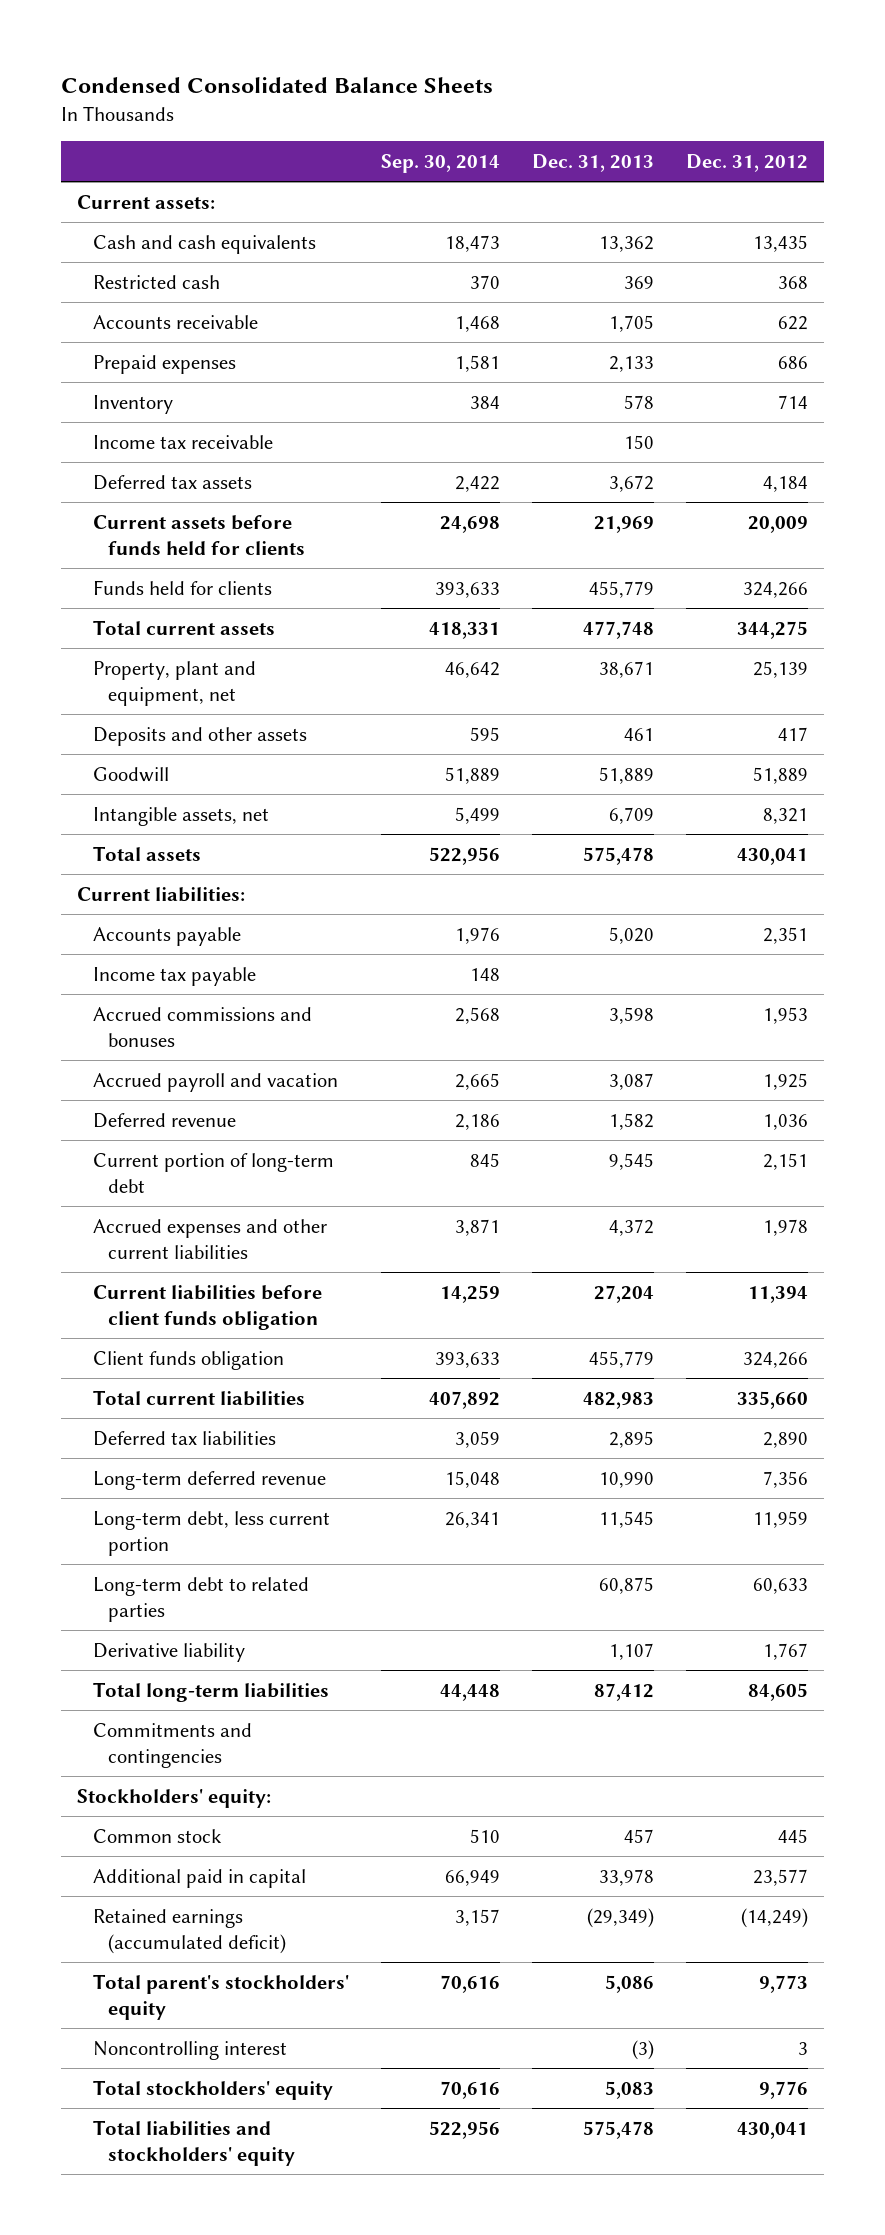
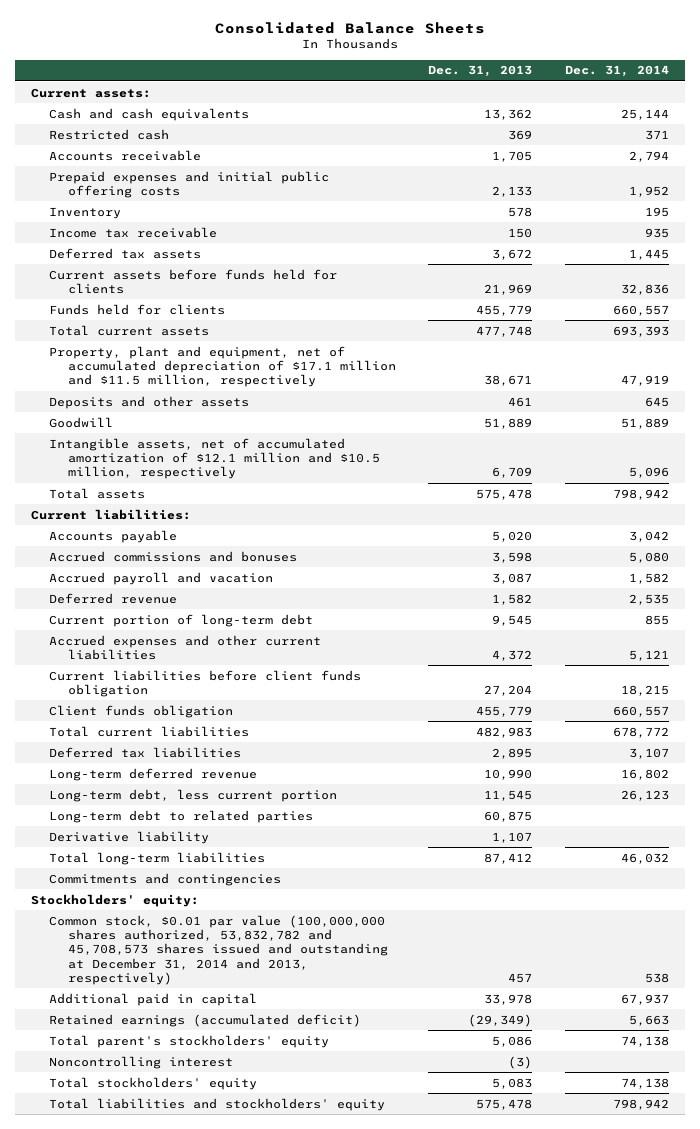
[60,76,493,93] Condensed Consolidated Balance Sheets -> [214,21,485,34] Consolidated Balance Sheets
[380,153,500,173] Sep. 30, 2014 -> none
[685,153,808,172] Dec. 31, 2012 -> none
none -> [564,65,669,78] Dec. 31, 2014
[92,354,236,374] Prepaid expenses -> [49,170,330,198] Prepaid expenses and initial public offering costs
[92,660,256,706] Property, plant and equipment, net -> [49,345,396,388] Property, plant and equipment, net of accumulated depreciation of $17.1 million and $11.5 million, respectively
[92,806,269,826] Intangible assets, net -> [49,437,380,480] Intangible assets, net of accumulated amortization of $12.1 million and $10.5 million, respectively
[92,966,256,986] Income tax payable -> none
[92,1828,222,1843] Common stock -> [49,914,388,986] Common stock, $0.01 par value (100,000,000 shares authorized, 53,832,782 and 45,708,573 shares issued and outstanding at December 31, 2014 and 2013, respectively)

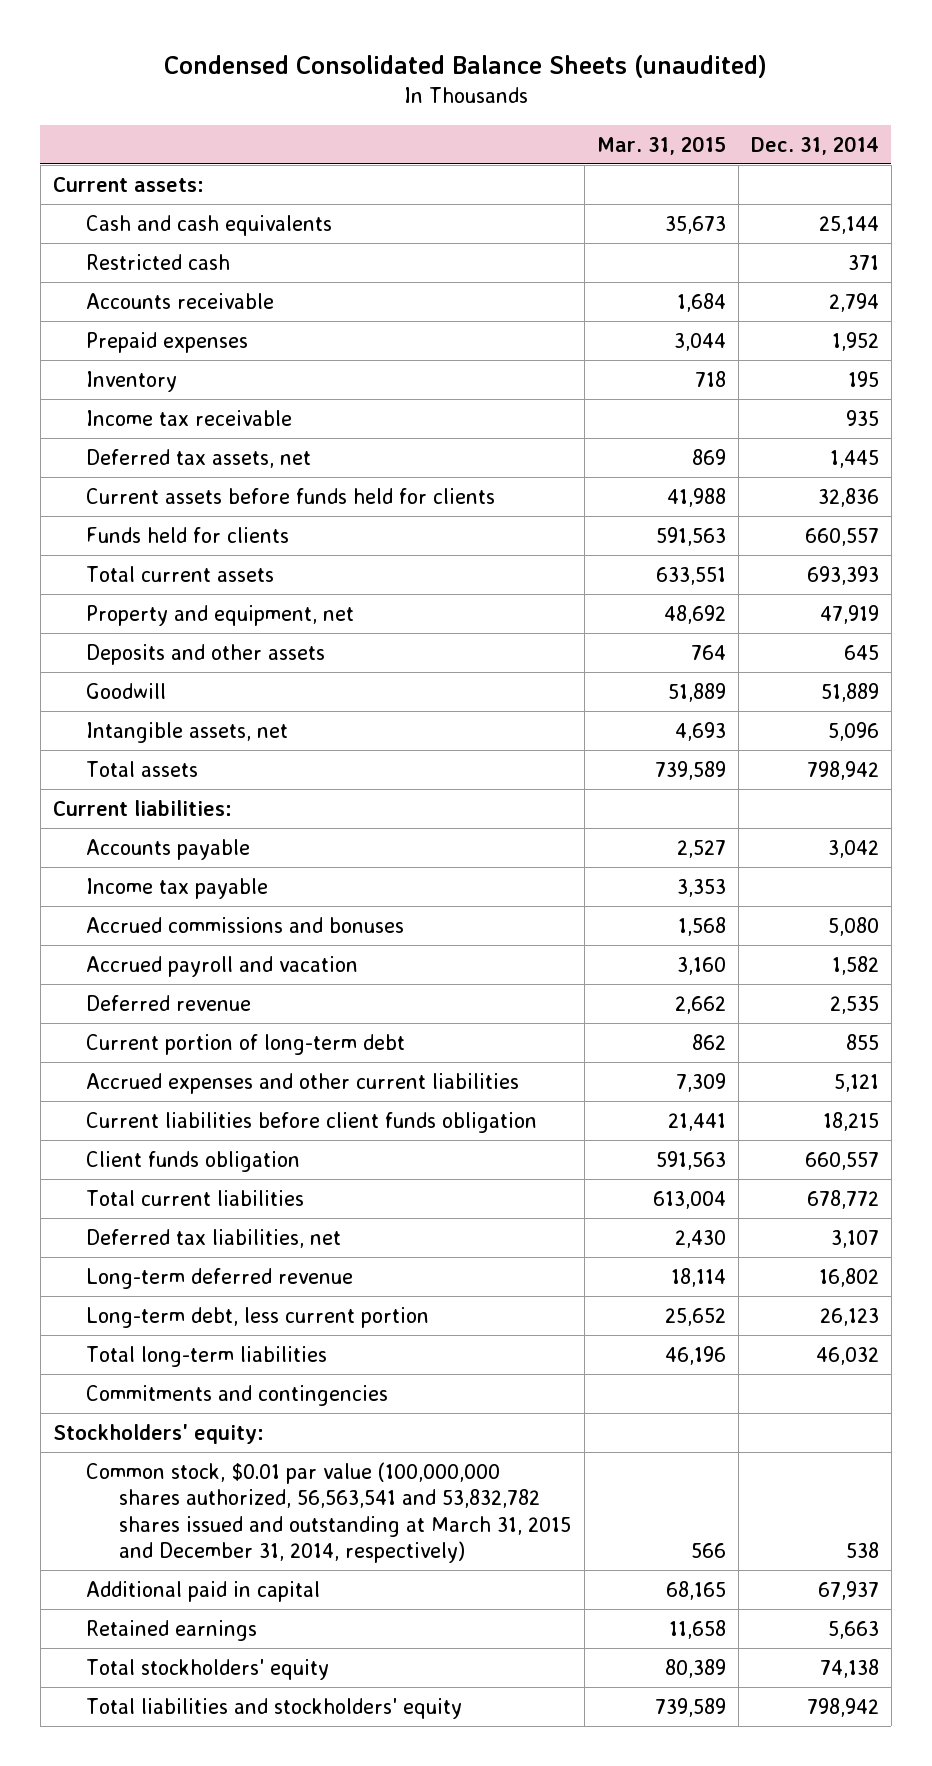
[214,21,485,34] Consolidated Balance Sheets -> [163,55,767,79] Condensed Consolidated Balance Sheets (unaudited)
[428,65,533,78] Dec. 31, 2013 -> none
none -> [596,135,726,155] Mar. 31, 2015
[49,170,330,198] Prepaid expenses and initial public offering costs -> [86,331,249,353] Prepaid expenses
[49,247,202,259] Deferred tax assets -> [86,448,312,468] Deferred tax assets, net
[49,345,396,388] Property, plant and equipment, net of accumulated depreciation of $17.1 million and $11.5 million, respectively -> [86,604,355,626] Property and equipment, net
[49,437,380,480] Intangible assets, net of accumulated amortization of $12.1 million and $10.5 million, respectively -> [86,721,289,743] Intangible assets, net
none -> [86,877,269,899] Income tax payable
[49,746,242,758] Deferred tax liabilities -> [86,1228,342,1248] Deferred tax liabilities, net
[49,809,314,823] Long-term debt to related parties -> none
[49,830,210,844] Derivative liability -> none
[49,914,388,986] Common stock, $0.01 par value (100,000,000 shares authorized, 53,832,782 and 45,708,573 shares issued and outstanding at December 31, 2014 and 2013, respectively) -> [86,1461,572,1564] Common stock, $0.01 par value (100,000,000 shares authorized, 56,563,541 and 53,832,782 shares issued and outstanding at March 31, 2015 and December 31, 2014, respectively)
[49,1034,330,1048] Total parent's stockholders' equity -> none
[49,1055,234,1069] Noncontrolling interest -> none
[49,1013,362,1027] Retained earnings (accumulated deficit) -> [86,1619,258,1641] Retained earnings

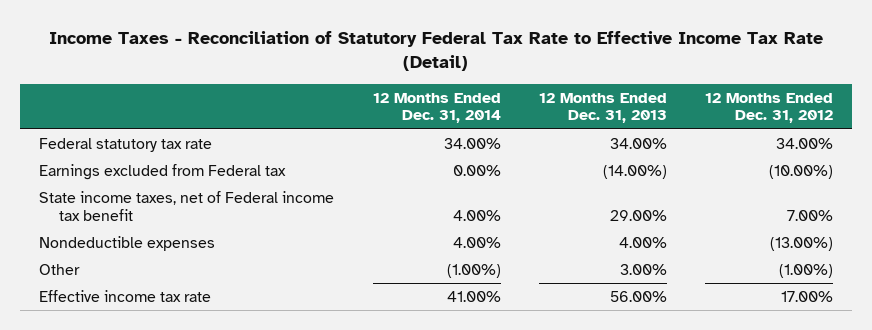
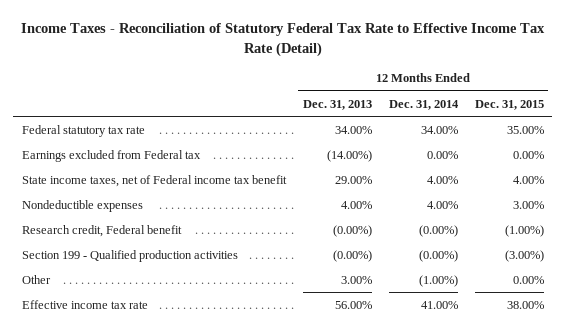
[704,92,833,124] 12 Months Ended Dec. 31, 2012 -> none
none -> [474,99,544,110] Dec. 31, 2015
none -> [21,224,182,237] Research credit, Federal benefit
none -> [21,249,238,262] Section 199 - Qualified production activities

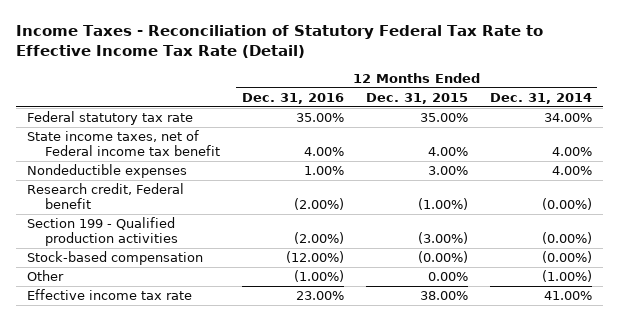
[302,99,372,110] Dec. 31, 2013 -> none
none -> [241,92,344,104] Dec. 31, 2016
[21,149,201,162] Earnings excluded from Federal tax -> none
none -> [27,251,204,266] Stock-based compensation

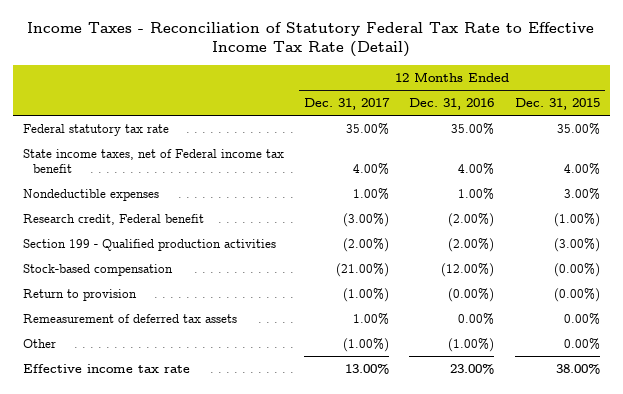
[489,92,592,104] Dec. 31, 2014 -> none
none -> [304,98,391,111] Dec. 31, 2017
none -> [23,288,138,301] Return to provision
none -> [23,313,238,323] Remeasurement of deferred tax assets

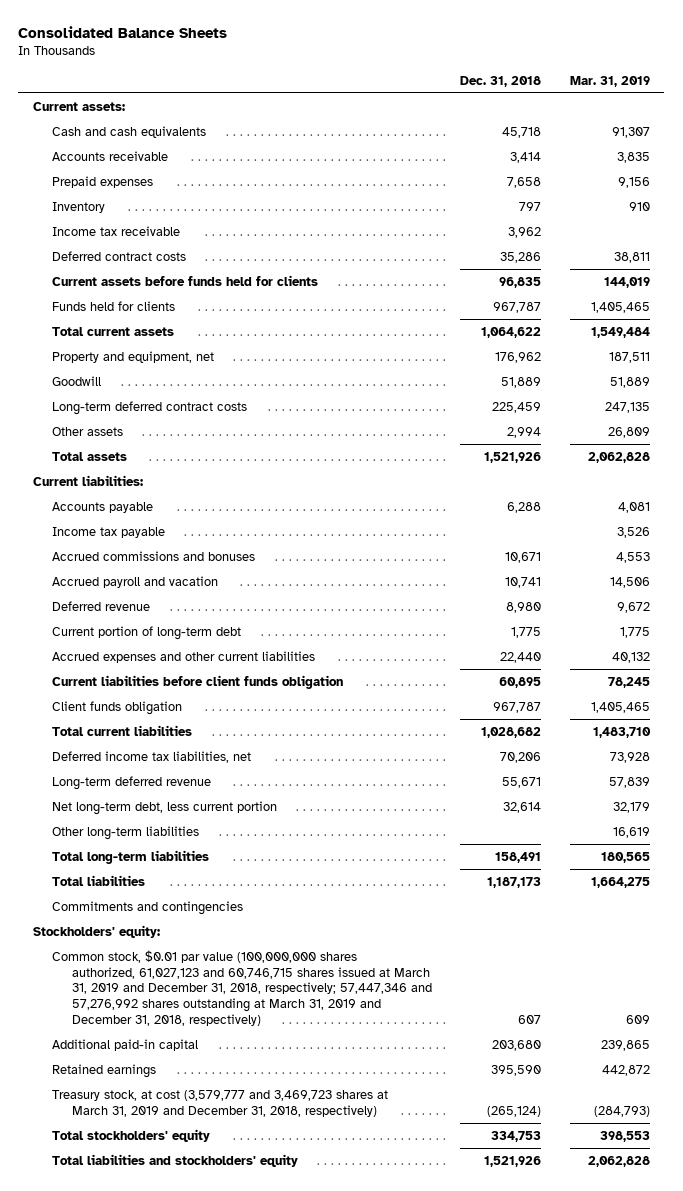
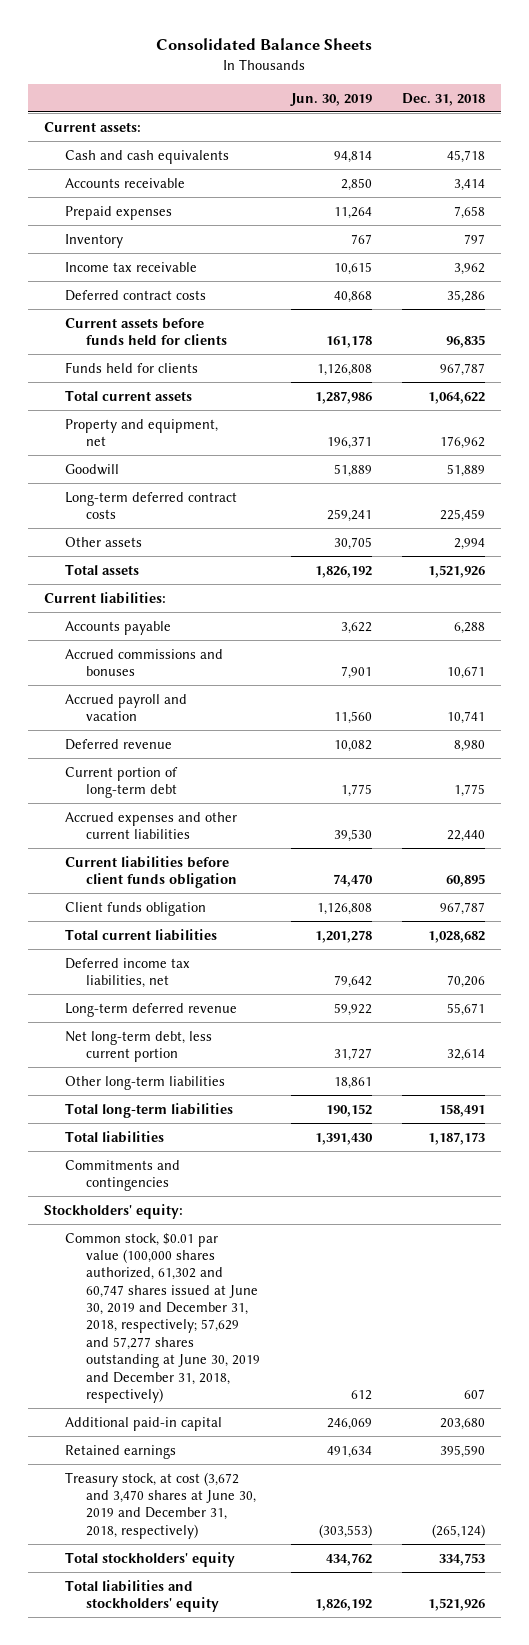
[570,75,651,87] Mar. 31, 2019 -> none
none -> [289,92,372,106] Jun. 30, 2019
[52,526,166,538] Income tax payable -> none
[52,949,432,1026] Common stock, $0.01 par value (100,000,000 shares authorized, 61,027,123 and 60,746,715 shares issued at March 31, 2019 and December 31, 2018, respectively; 57,447,346 and 57,276,992 shares outstanding at March 31, 2019 and December 31, 2018, respectively) -> [64,1232,261,1403] Common stock, $0.01 par value (100,000 shares authorized, 61,302 and 60,747 shares issued at June 30, 2019 and December 31, 2018, respectively; 57,629 and 57,277 shares outstanding at June 30, 2019 and December 31, 2018, respectively)
[52,1089,389,1117] Treasury stock, at cost (3,579,777 and 3,469,723 shares at March 31, 2019 and December 31, 2018, respectively) -> [64,1471,257,1539] Treasury stock, at cost (3,672 and 3,470 shares at June 30, 2019 and December 31, 2018, respectively)

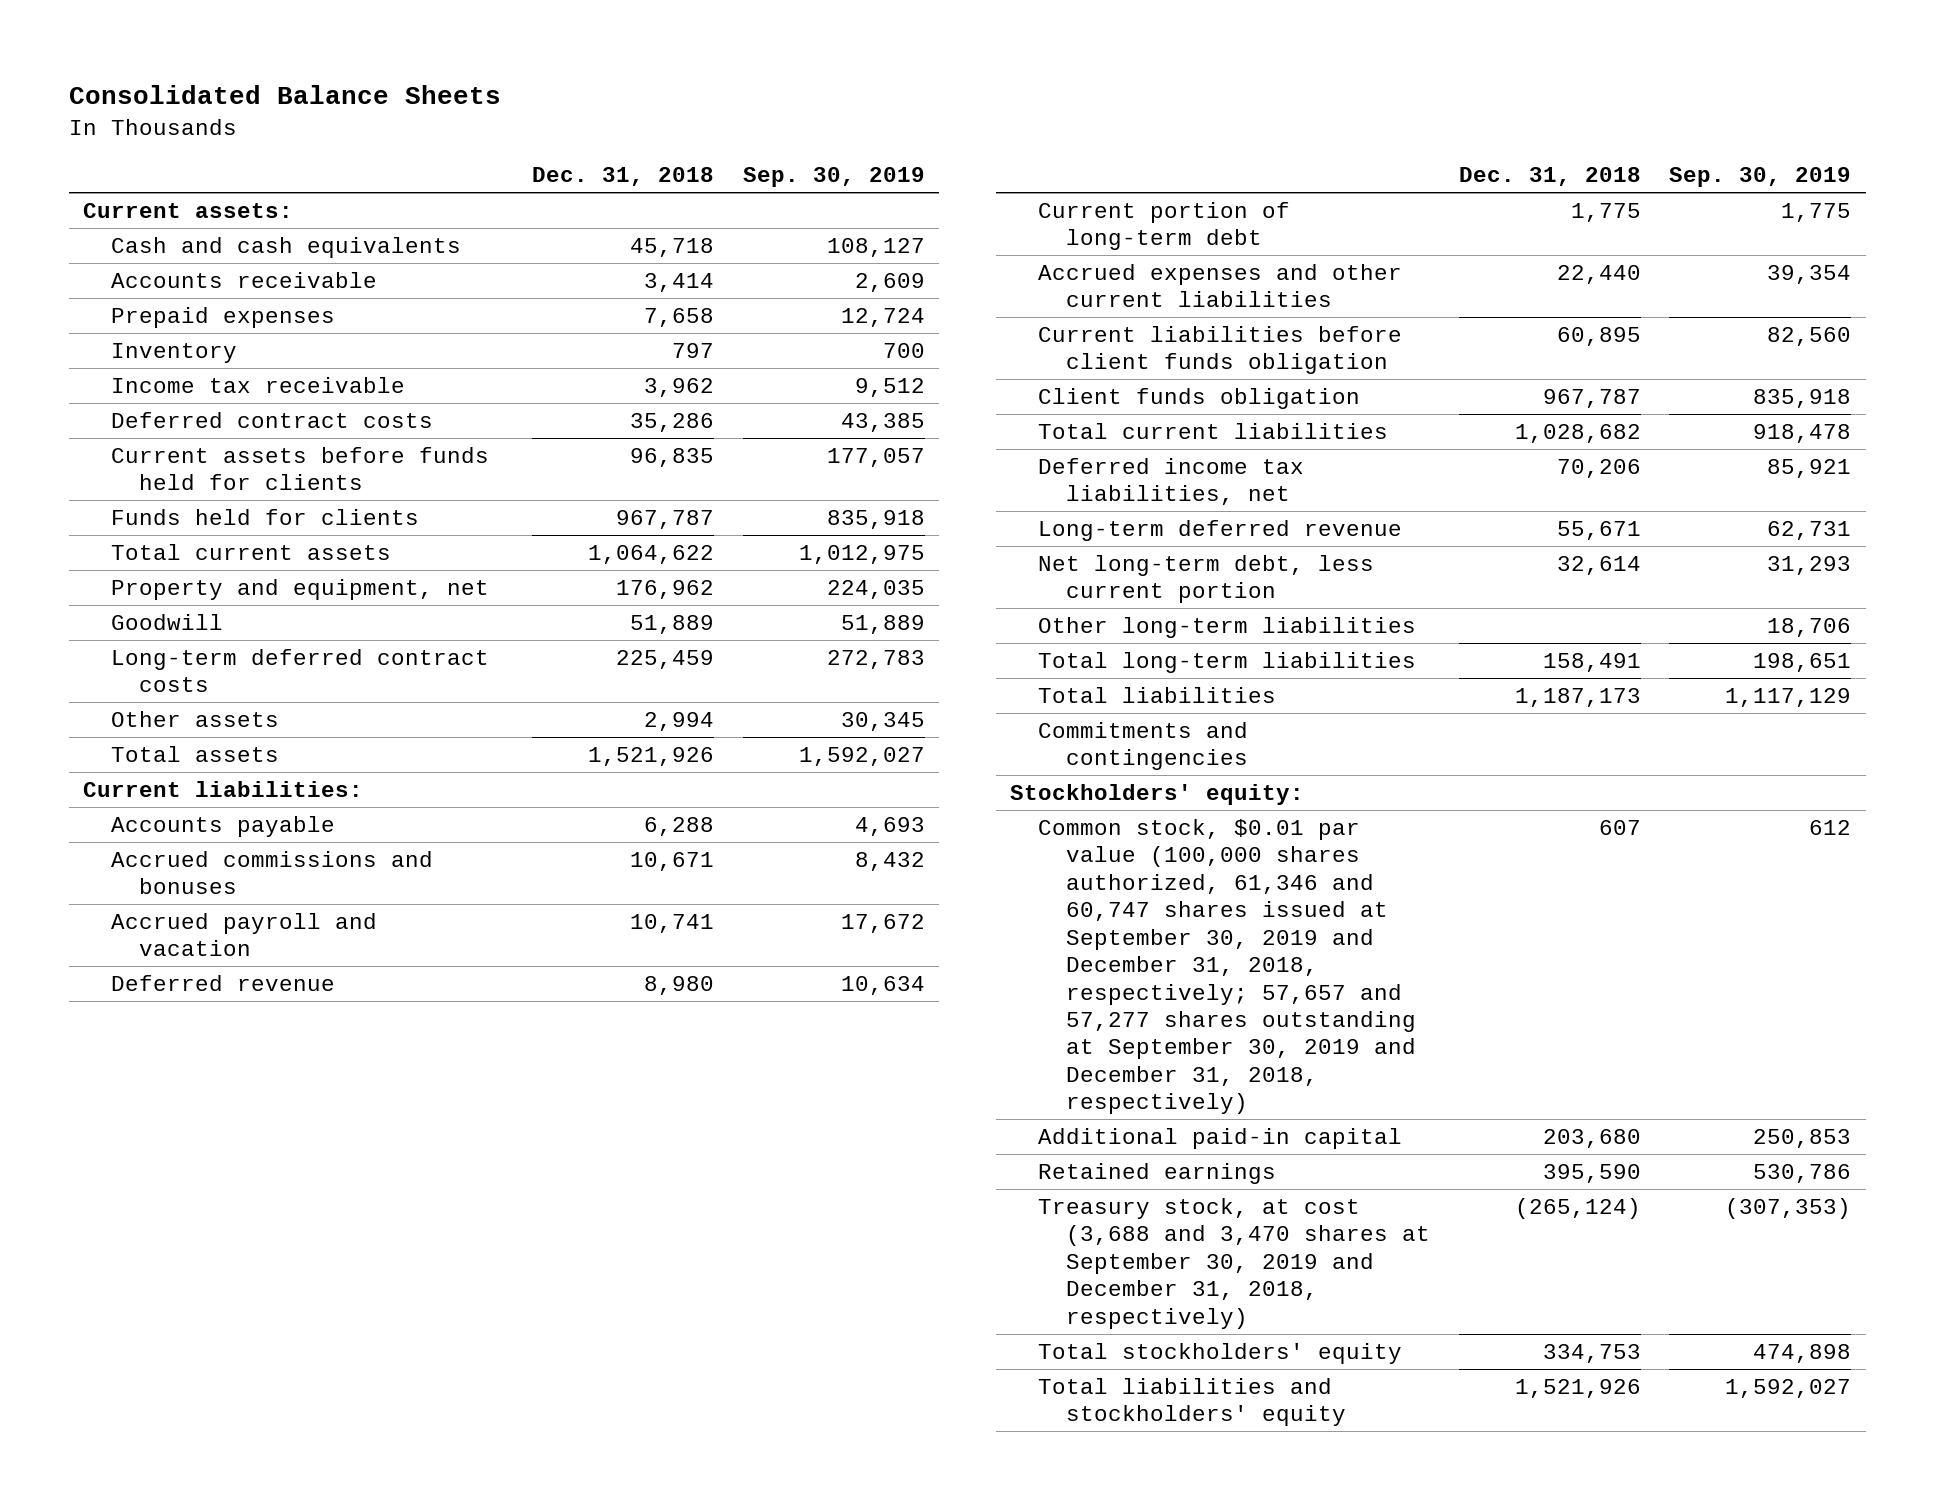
[289,92,372,106] Jun. 30, 2019 -> none
none -> [742,167,925,188] Sep. 30, 2019
[64,1232,261,1403] Common stock, $0.01 par value (100,000 shares authorized, 61,302 and 60,747 shares issued at June 30, 2019 and December 31, 2018, respectively; 57,629 and 57,277 shares outstanding at June 30, 2019 and December 31, 2018, respectively) -> [1037,819,1417,1115] Common stock, $0.01 par value (100,000 shares authorized, 61,346 and 60,747 shares issued at September 30, 2019 and December 31, 2018, respectively; 57,657 and 57,277 shares outstanding at September 30, 2019 and December 31, 2018, respectively)
[64,1471,257,1539] Treasury stock, at cost (3,672 and 3,470 shares at June 30, 2019 and December 31, 2018, respectively) -> [1037,1198,1431,1329] Treasury stock, at cost (3,688 and 3,470 shares at September 30, 2019 and December 31, 2018, respectively)

